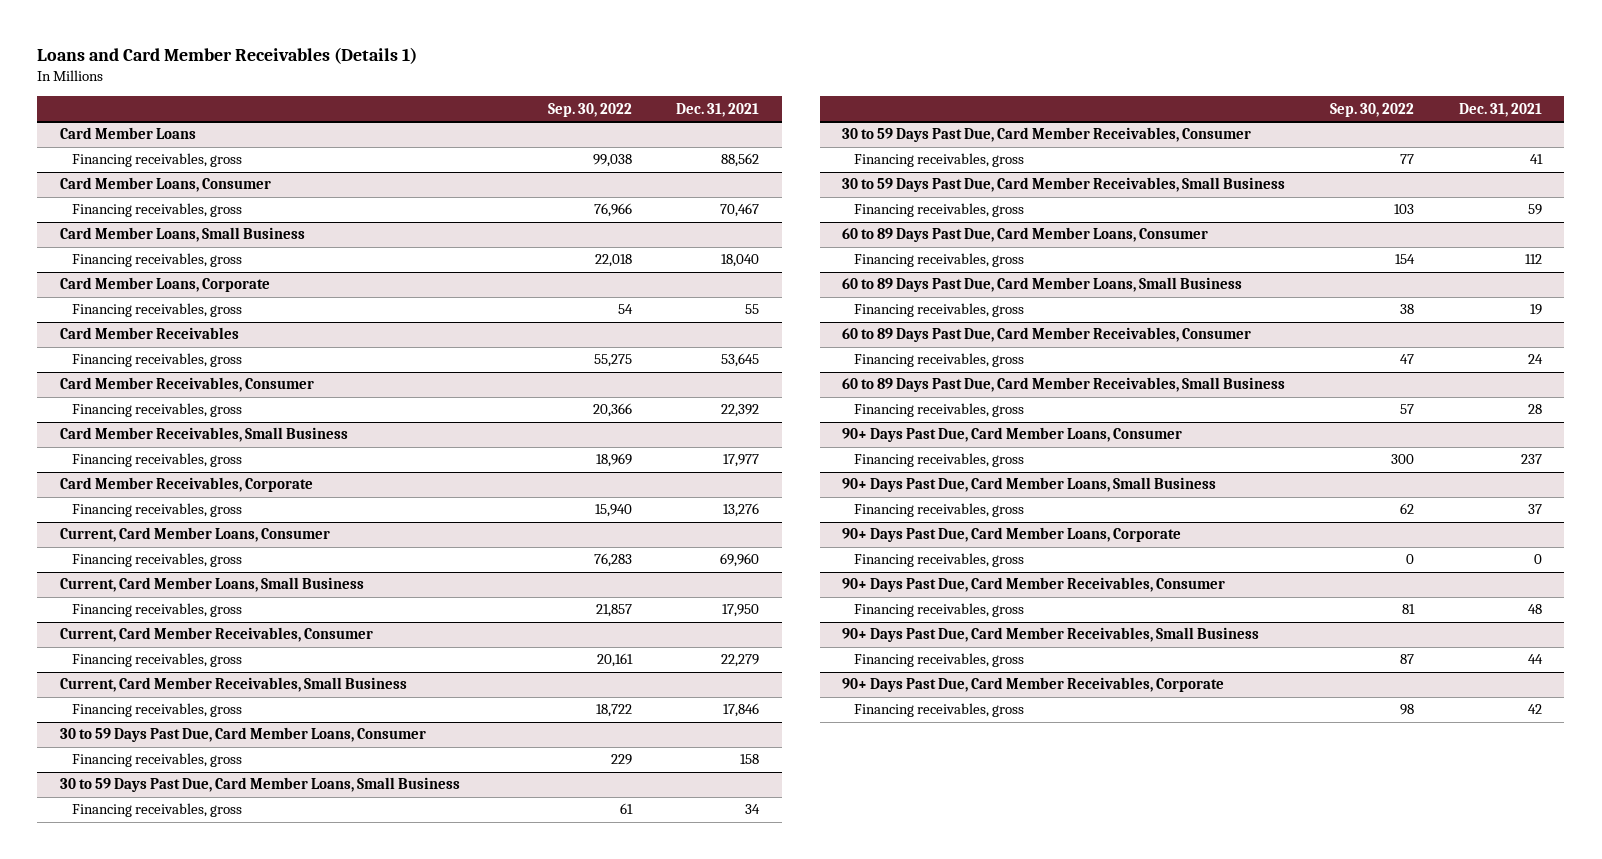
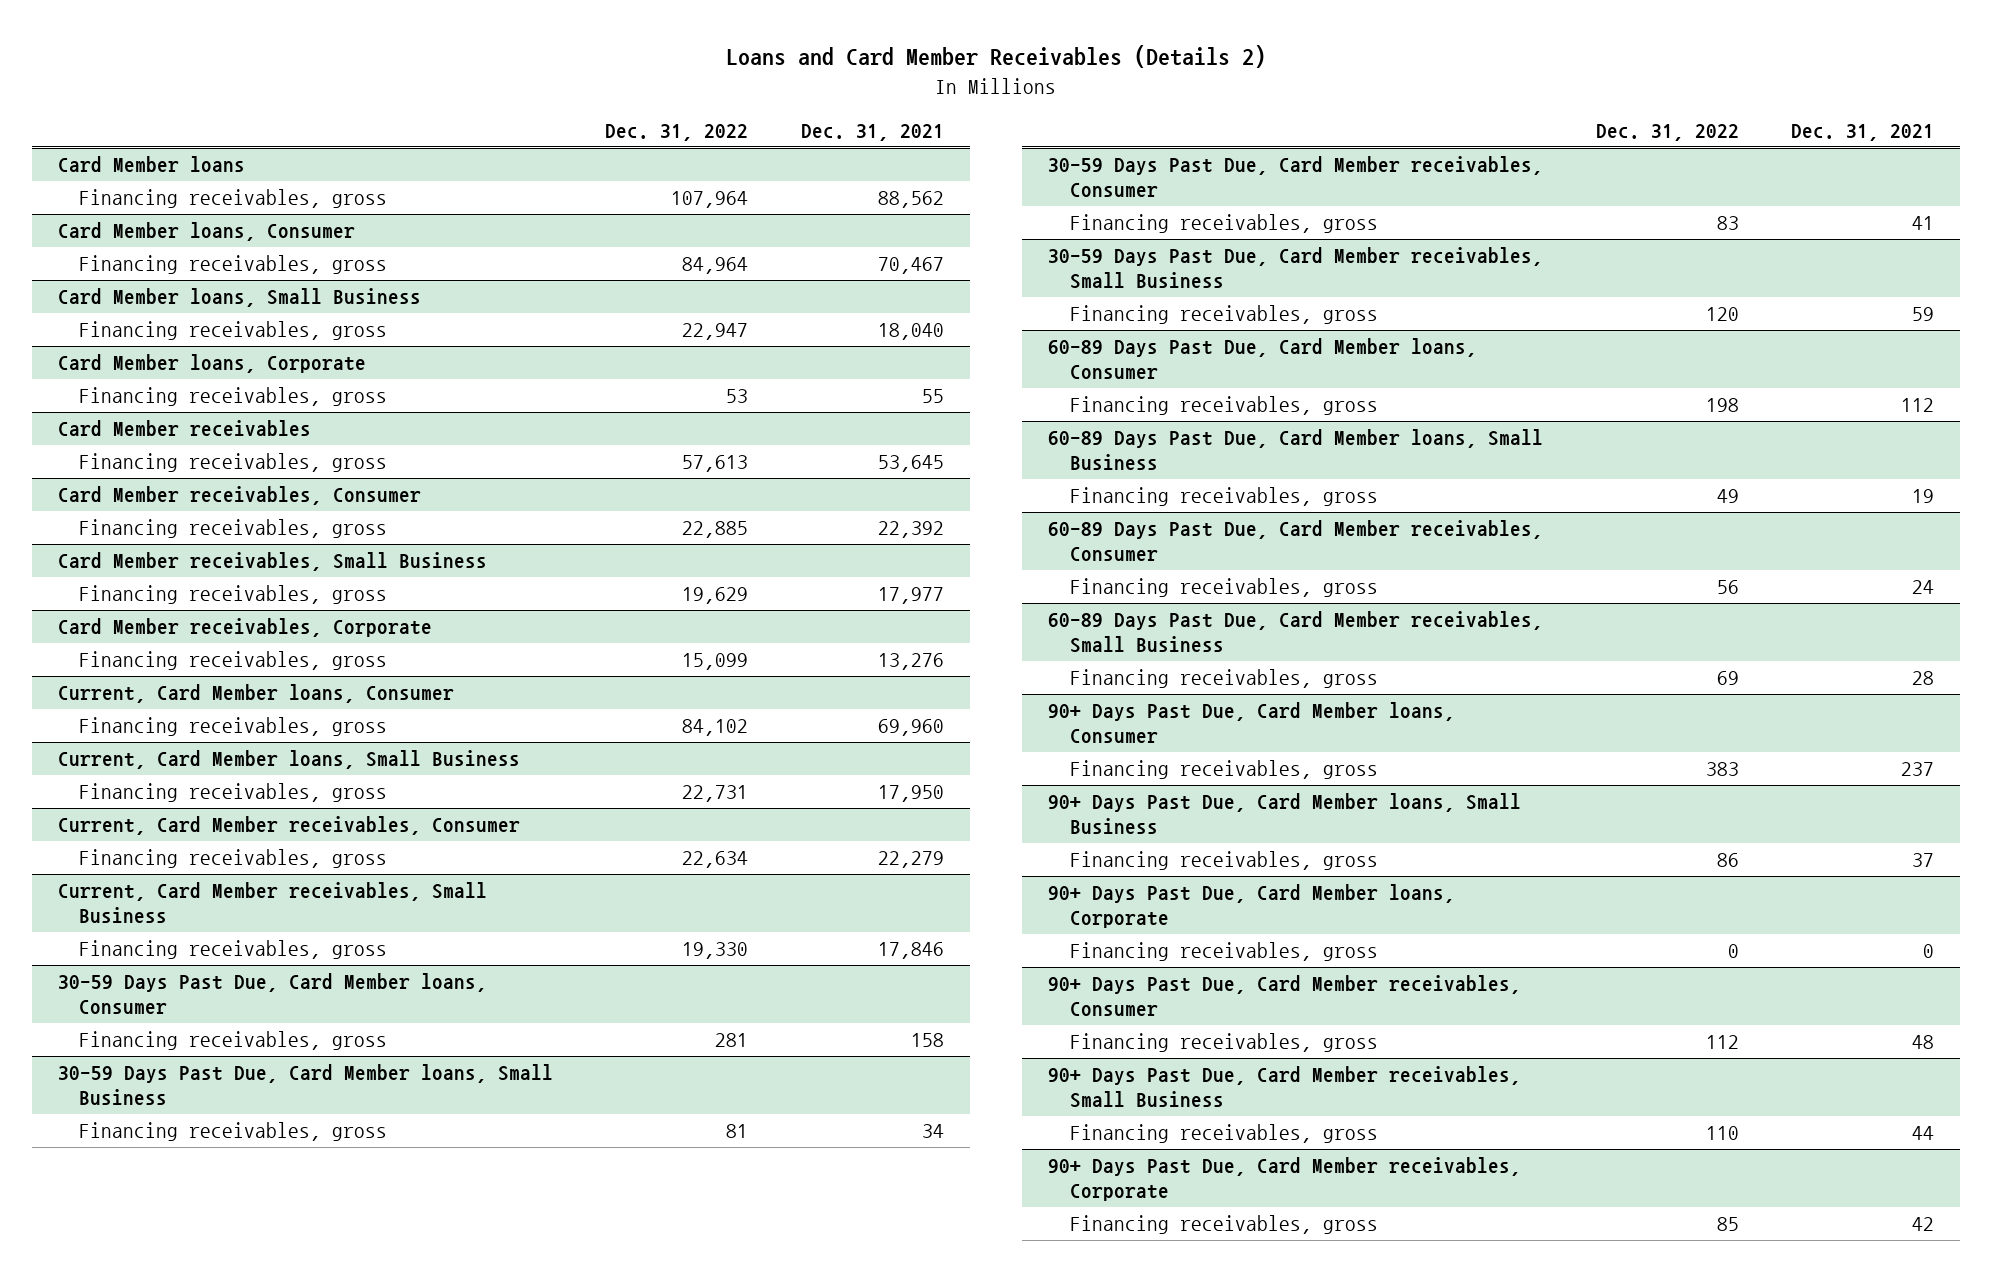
[37,46,418,64] Loans and Card Member Receivables (Details 1) -> [726,45,1267,69] Loans and Card Member Receivables (Details 2)
[547,102,632,117] Sep. 30, 2022 -> none
none -> [605,123,749,141] Dec. 31, 2022
[59,127,196,140] Card Member Loans -> [57,156,245,173] Card Member loans
[59,177,271,193] Card Member Loans, Consumer -> [57,222,355,242] Card Member loans, Consumer
[59,227,305,243] Card Member Loans, Small Business -> [57,288,421,308] Card Member loans, Small Business
[59,277,270,293] Card Member Loans, Corporate -> [57,354,366,374] Card Member loans, Corporate
[59,327,239,340] Card Member Receivables -> [57,420,311,438] Card Member receivables
[59,377,314,393] Card Member Receivables, Consumer -> [57,486,421,506] Card Member receivables, Consumer
[59,427,348,443] Card Member Receivables, Small Business -> [57,552,487,572] Card Member receivables, Small Business
[59,477,313,493] Card Member Receivables, Corporate -> [57,618,432,638] Card Member receivables, Corporate
[59,527,330,543] Current, Card Member Loans, Consumer -> [57,684,454,704] Current, Card Member loans, Consumer
[59,577,364,593] Current, Card Member Loans, Small Business -> [57,750,520,770] Current, Card Member loans, Small Business
[59,627,373,643] Current, Card Member Receivables, Consumer -> [57,816,520,836] Current, Card Member receivables, Consumer
[59,677,407,693] Current, Card Member Receivables, Small Business -> [57,882,487,924] Current, Card Member receivables, Small Business
[59,727,426,743] 30 to 59 Days Past Due, Card Member Loans, Consumer -> [57,973,487,1015] 30-59 Days Past Due, Card Member loans, Consumer
[59,777,460,793] 30 to 59 Days Past Due, Card Member Loans, Small Business -> [57,1064,553,1106] 30-59 Days Past Due, Card Member loans, Small Business
[842,127,1252,143] 30 to 59 Days Past Due, Card Member Receivables, Consumer -> [1048,156,1544,198] 30-59 Days Past Due, Card Member receivables, Consumer
[842,177,1286,193] 30 to 59 Days Past Due, Card Member Receivables, Small Business -> [1048,247,1544,290] 30-59 Days Past Due, Card Member receivables, Small Business
[842,227,1209,243] 60 to 89 Days Past Due, Card Member Loans, Consumer -> [1048,338,1478,380] 60-89 Days Past Due, Card Member loans, Consumer
[842,277,1243,293] 60 to 89 Days Past Due, Card Member Loans, Small Business -> [1048,429,1544,471] 60-89 Days Past Due, Card Member loans, Small Business
[842,327,1252,343] 60 to 89 Days Past Due, Card Member Receivables, Consumer -> [1048,520,1544,562] 60-89 Days Past Due, Card Member receivables, Consumer
[842,377,1286,393] 60 to 89 Days Past Due, Card Member Receivables, Small Business -> [1048,611,1544,654] 60-89 Days Past Due, Card Member receivables, Small Business
[842,427,1183,443] 90+ Days Past Due, Card Member Loans, Consumer -> [1048,702,1456,744] 90+ Days Past Due, Card Member loans, Consumer
[842,477,1217,493] 90+ Days Past Due, Card Member Loans, Small Business -> [1048,793,1522,835] 90+ Days Past Due, Card Member loans, Small Business
[842,527,1182,543] 90+ Days Past Due, Card Member Loans, Corporate -> [1048,884,1456,929] 90+ Days Past Due, Card Member loans, Corporate
[842,577,1226,593] 90+ Days Past Due, Card Member Receivables, Consumer -> [1048,975,1522,1017] 90+ Days Past Due, Card Member receivables, Consumer
[842,627,1260,643] 90+ Days Past Due, Card Member Receivables, Small Business -> [1048,1066,1522,1109] 90+ Days Past Due, Card Member receivables, Small Business
[842,677,1225,693] 90+ Days Past Due, Card Member Receivables, Corporate -> [1048,1157,1522,1202] 90+ Days Past Due, Card Member receivables, Corporate

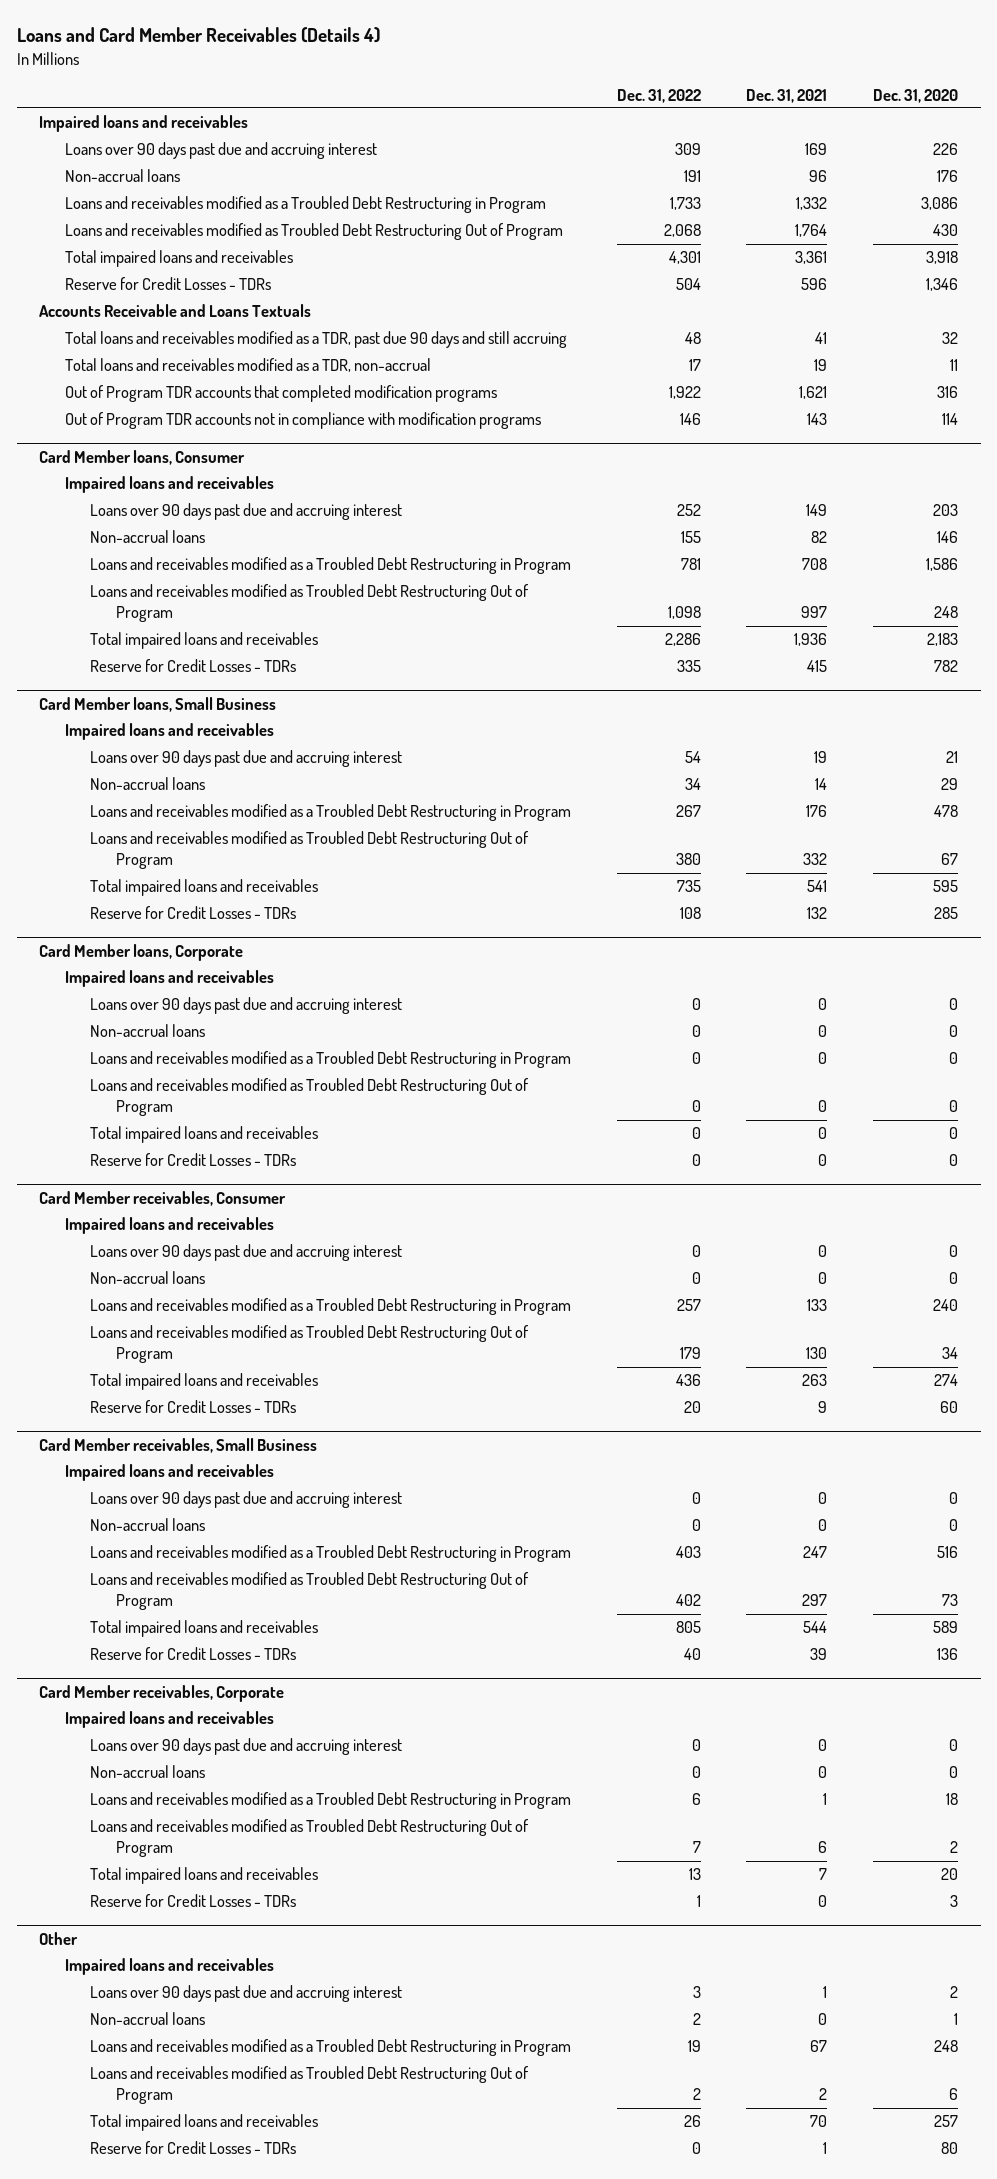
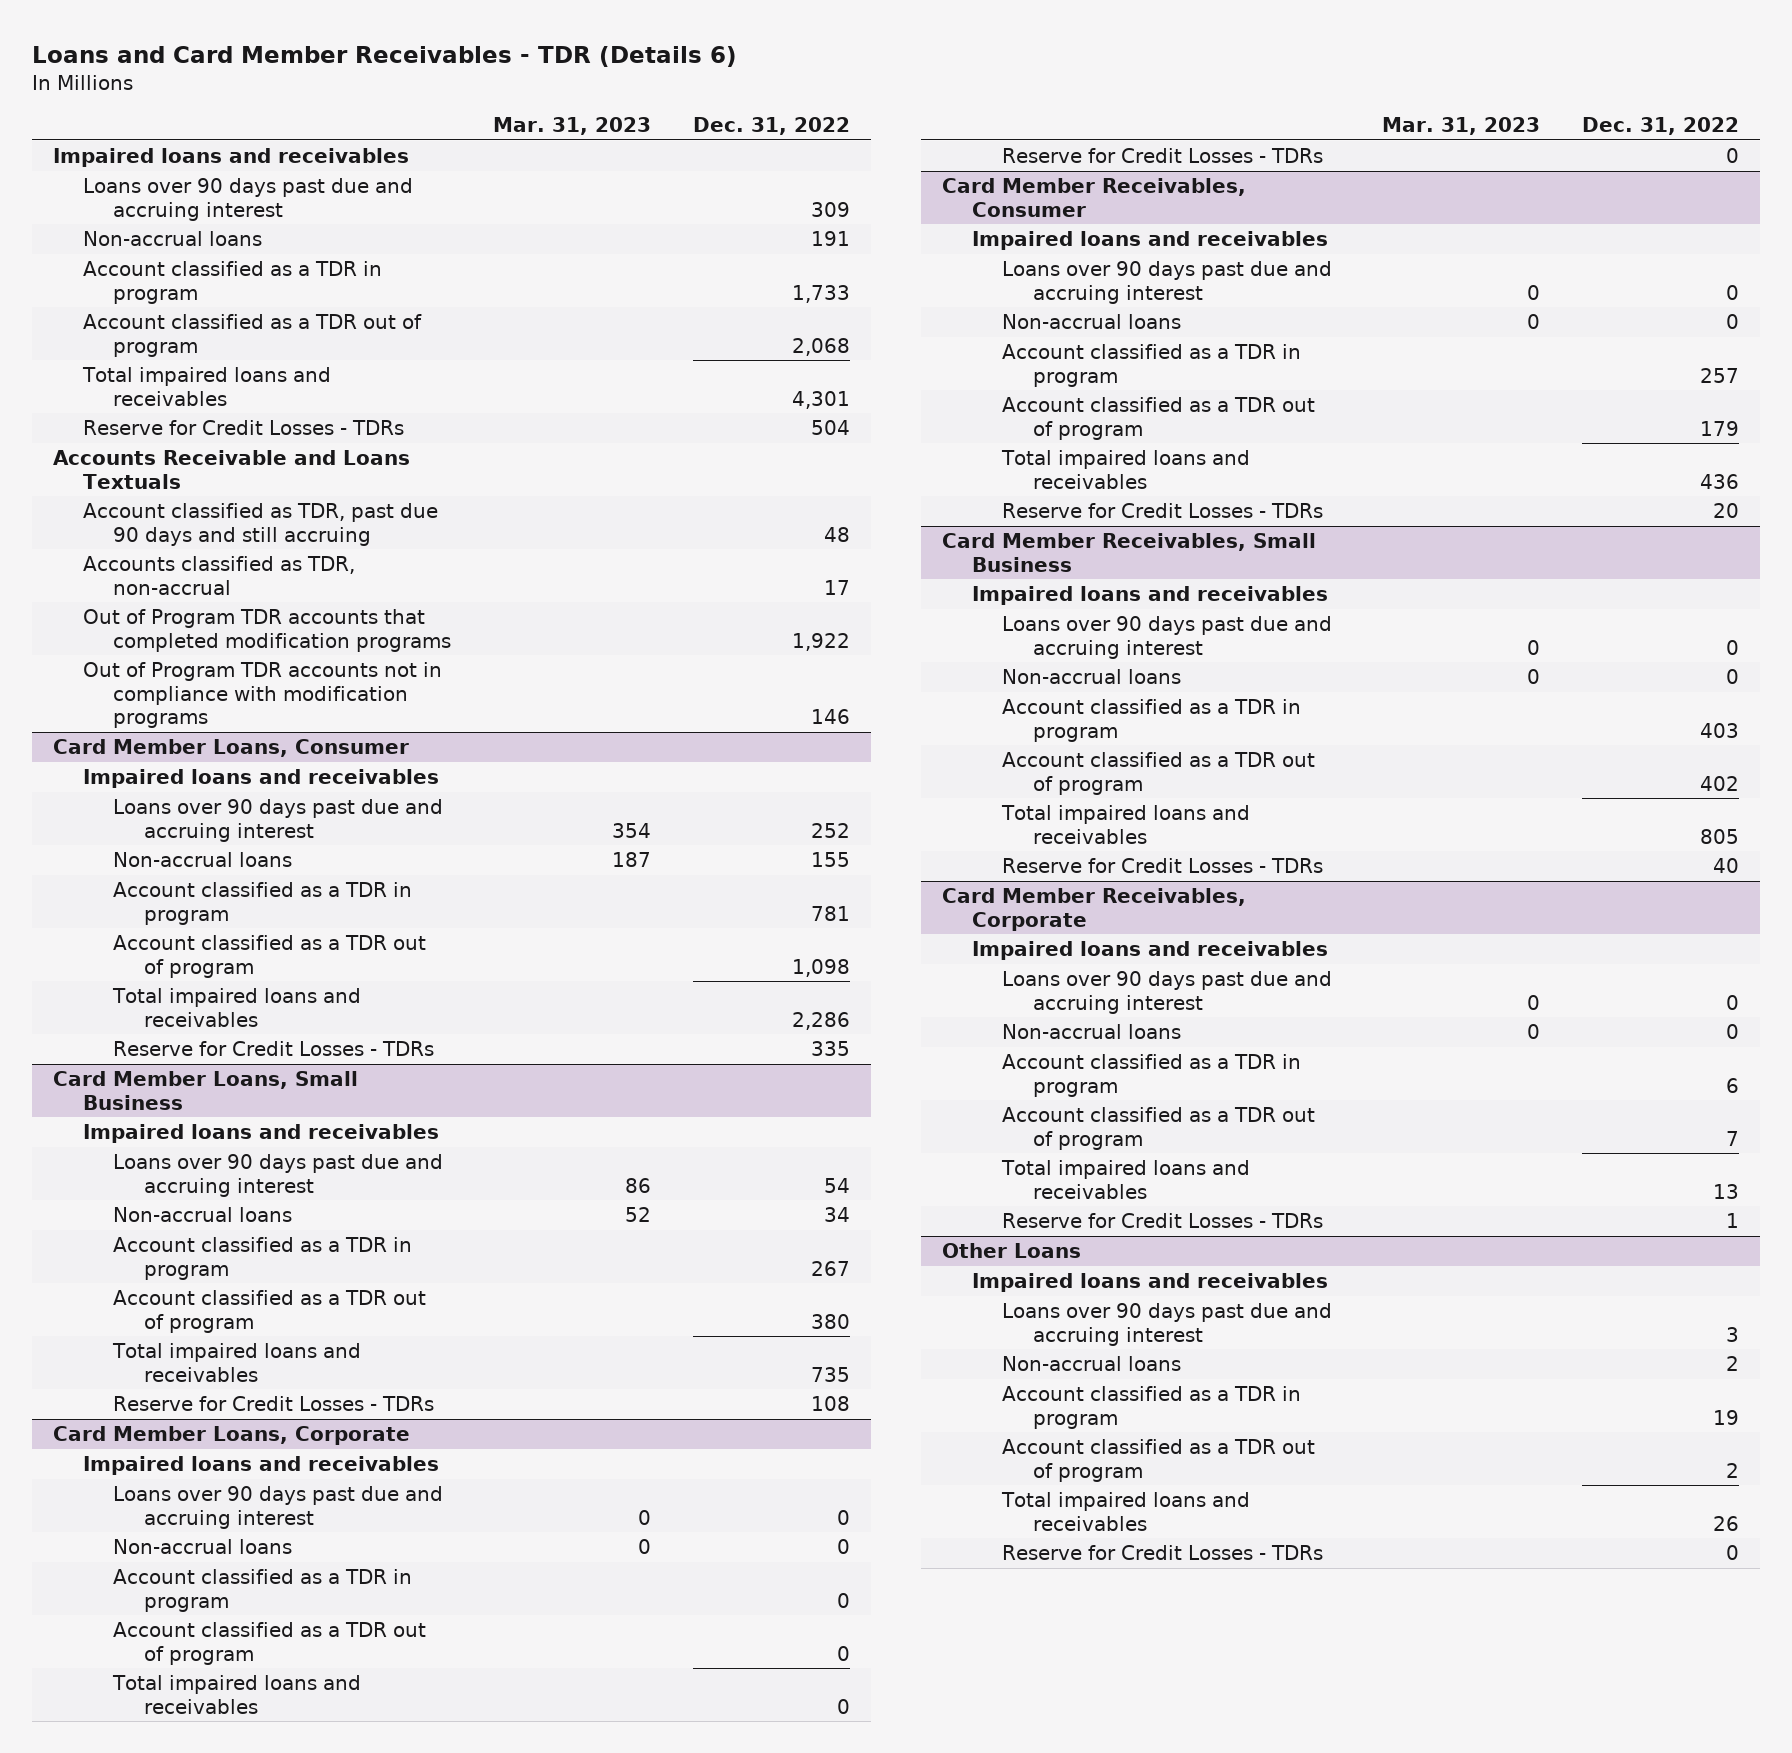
[16,27,380,44] Loans and Card Member Receivables (Details 4) -> [31,45,737,67] Loans and Card Member Receivables - TDR (Details 6)
[746,88,828,103] Dec. 31, 2021 -> none
[872,88,958,103] Dec. 31, 2020 -> none
none -> [493,117,652,136] Mar. 31, 2023
[64,196,546,214] Loans and receivables modified as a Troubled Debt Restructuring in Program -> [82,261,382,304] Account classified as a TDR in program
[64,223,563,241] Loans and receivables modified as Troubled Debt Restructuring Out of Program -> [82,314,422,357] Account classified as a TDR out of program
[64,331,567,349] Total loans and receivables modified as a TDR, past due 90 days and still accruing -> [82,503,438,546] Account classified as TDR, past due 90 days and still accruing
[64,358,431,373] Total loans and receivables modified as a TDR, non-accrual -> [82,556,355,595] Accounts classified as TDR, non-accrual
[39,449,246,465] Card Member loans, Consumer -> [52,739,409,758] Card Member Loans, Consumer
[90,557,572,575] Loans and receivables modified as a Troubled Debt Restructuring in Program -> [113,882,413,925] Account classified as a TDR in program
[90,584,530,623] Loans and receivables modified as Troubled Debt Restructuring Out of Program -> [113,935,427,978] Account classified as a TDR out of program
[39,696,277,712] Card Member loans, Small Business -> [52,1071,358,1110] Card Member Loans, Small Business
[90,804,572,822] Loans and receivables modified as a Troubled Debt Restructuring in Program -> [113,1237,413,1280] Account classified as a TDR in program
[90,831,530,870] Loans and receivables modified as Troubled Debt Restructuring Out of Program -> [113,1290,427,1333] Account classified as a TDR out of program
[39,943,244,961] Card Member loans, Corporate -> [52,1426,410,1446] Card Member Loans, Corporate
[90,1051,572,1069] Loans and receivables modified as a Troubled Debt Restructuring in Program -> [113,1569,413,1612] Account classified as a TDR in program
[90,1078,530,1117] Loans and receivables modified as Troubled Debt Restructuring Out of Program -> [113,1622,427,1665] Account classified as a TDR out of program
[39,1190,287,1206] Card Member receivables, Consumer -> [941,178,1246,217] Card Member Receivables, Consumer
[90,1298,572,1316] Loans and receivables modified as a Troubled Debt Restructuring in Program -> [1002,344,1302,387] Account classified as a TDR in program
[90,1325,530,1364] Loans and receivables modified as Troubled Debt Restructuring Out of Program -> [1002,397,1316,440] Account classified as a TDR out of program
[39,1437,318,1453] Card Member receivables, Small Business -> [941,533,1316,572] Card Member Receivables, Small Business
[90,1545,572,1563] Loans and receivables modified as a Troubled Debt Restructuring in Program -> [1002,699,1302,742] Account classified as a TDR in program
[90,1572,530,1611] Loans and receivables modified as Troubled Debt Restructuring Out of Program -> [1002,752,1316,795] Account classified as a TDR out of program
[39,1684,285,1702] Card Member receivables, Corporate -> [941,888,1246,931] Card Member Receivables, Corporate
[90,1792,572,1810] Loans and receivables modified as a Troubled Debt Restructuring in Program -> [1002,1054,1302,1097] Account classified as a TDR in program
[90,1819,530,1858] Loans and receivables modified as Troubled Debt Restructuring Out of Program -> [1002,1107,1316,1150] Account classified as a TDR out of program
[39,1931,79,1945] Other -> [941,1243,1081,1259] Other Loans
[90,2039,572,2057] Loans and receivables modified as a Troubled Debt Restructuring in Program -> [1002,1386,1302,1429] Account classified as a TDR in program
[90,2066,530,2105] Loans and receivables modified as Troubled Debt Restructuring Out of Program -> [1002,1439,1316,1482] Account classified as a TDR out of program

